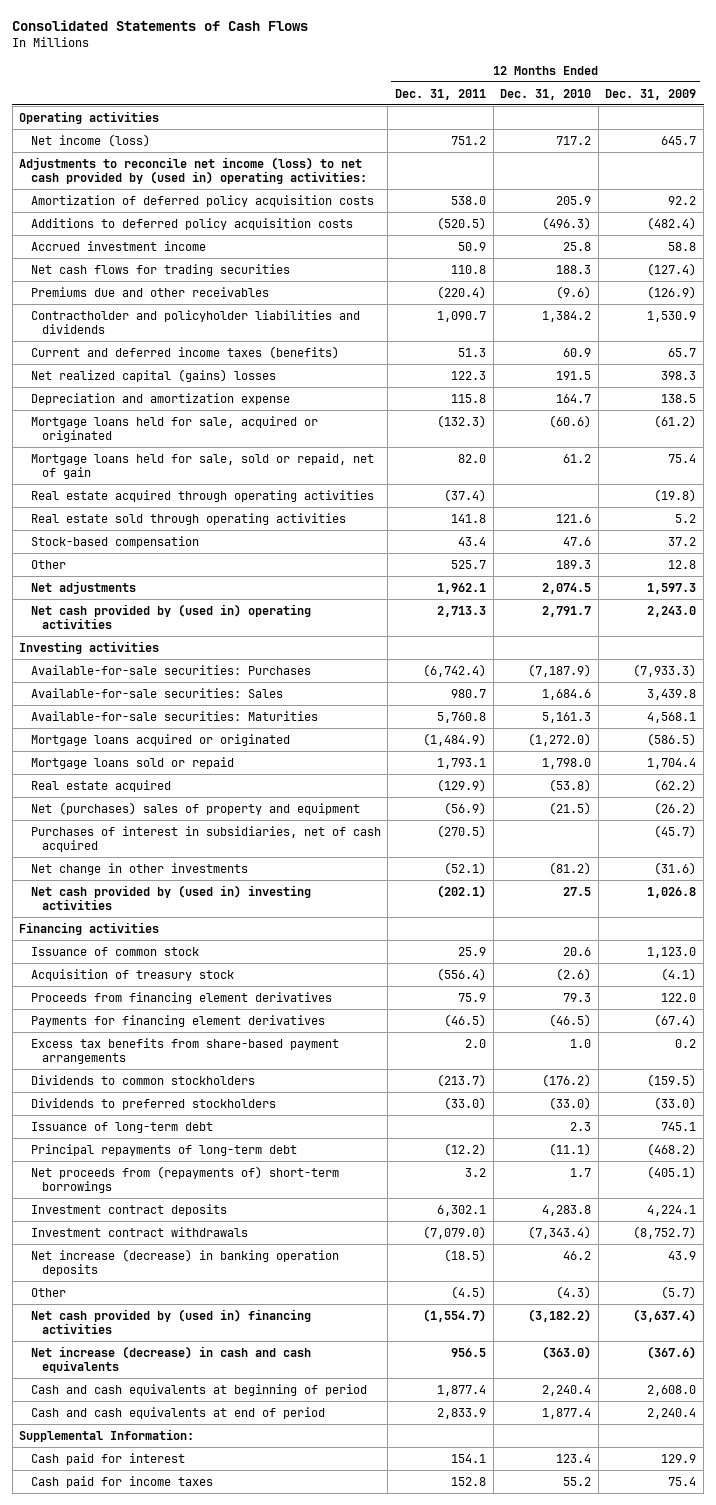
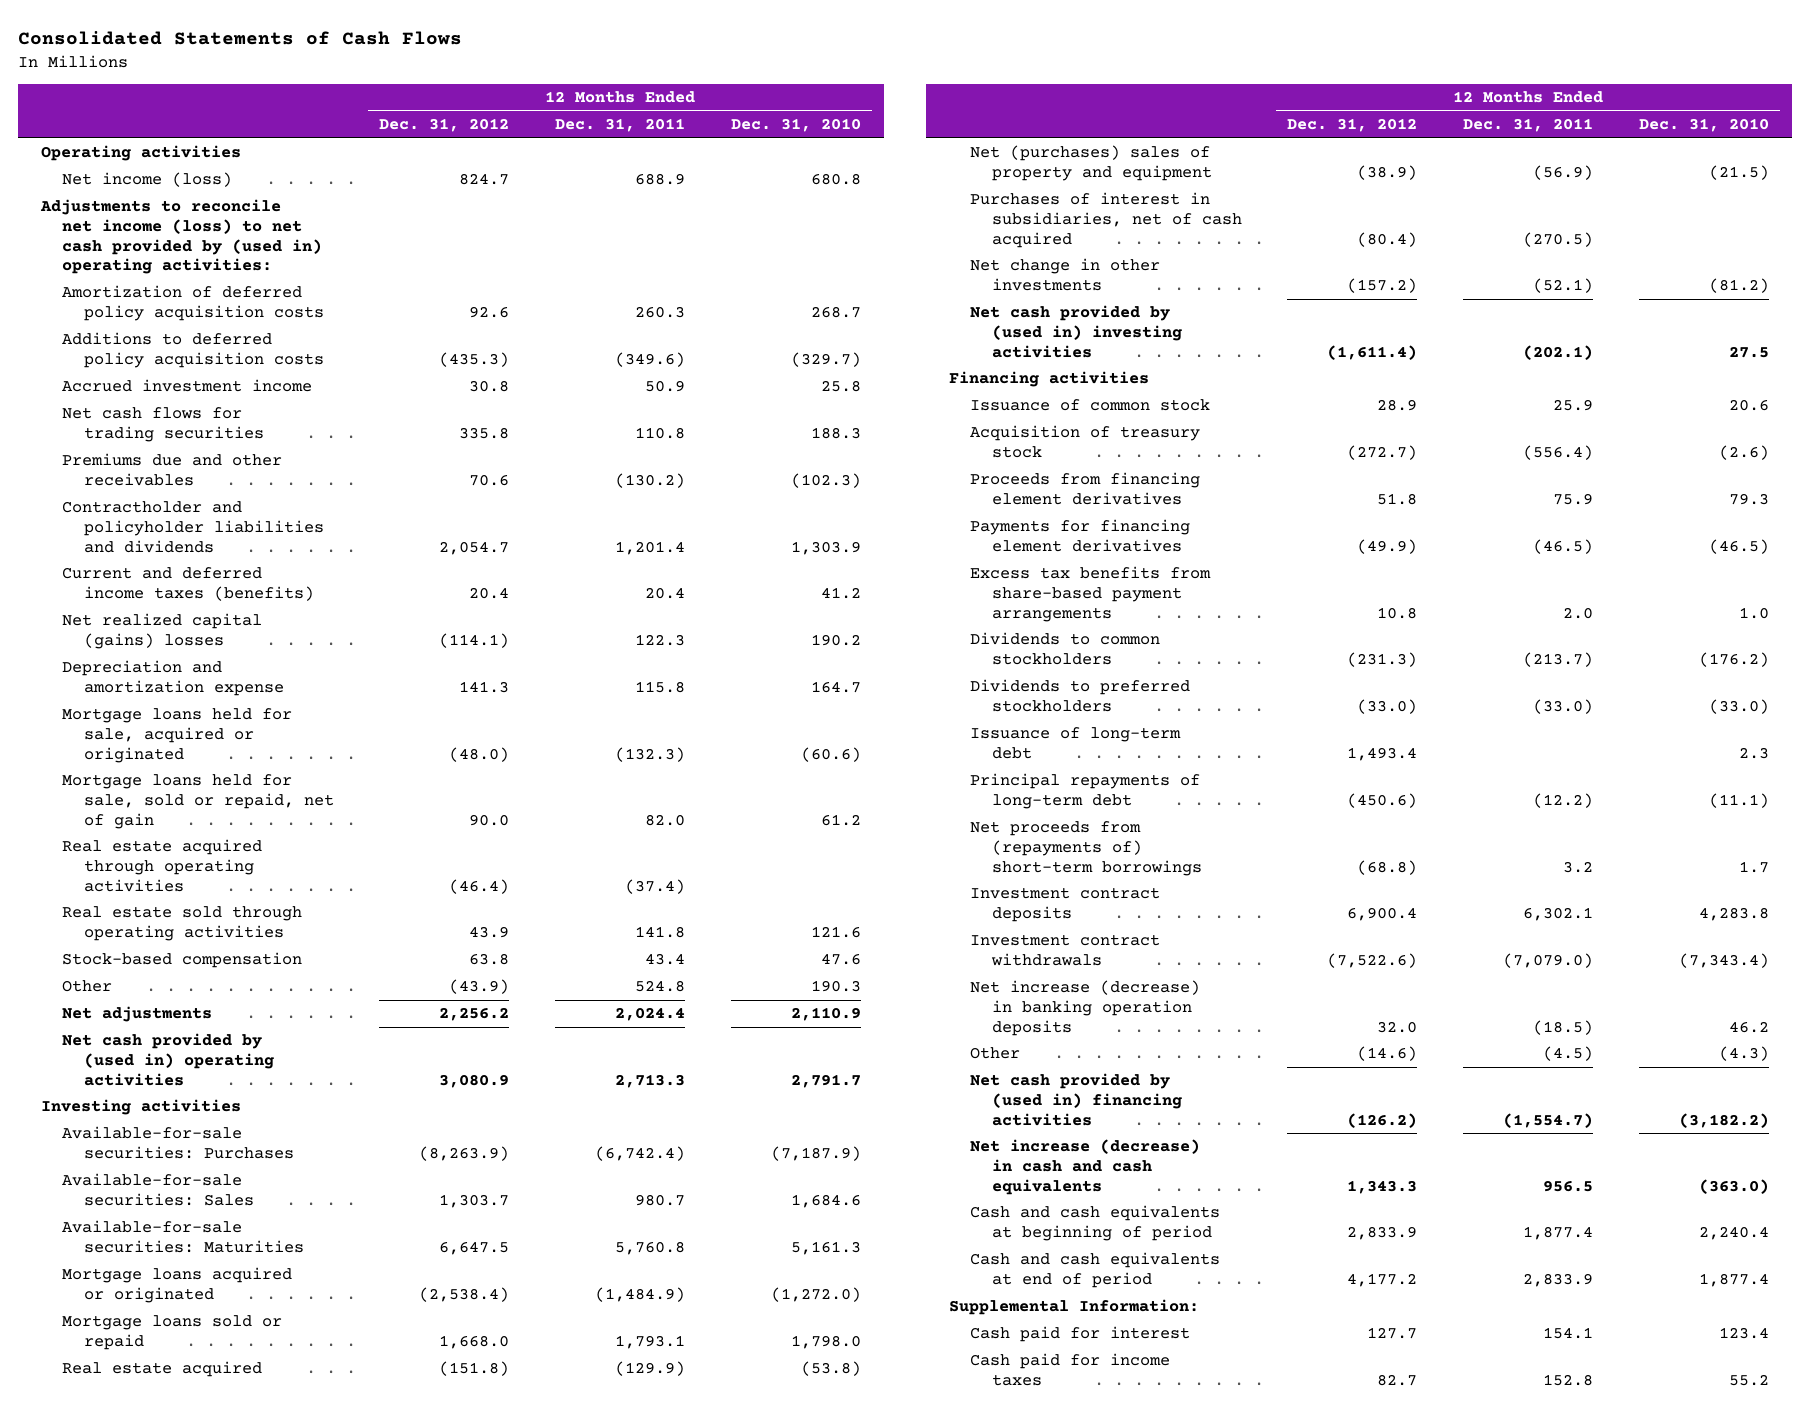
[605,88,697,100] Dec. 31, 2009 -> none
none -> [379,118,510,133] Dec. 31, 2012
[450,135,486,145] 751.2 -> [635,173,686,186] 688.9
[556,135,592,145] 717.2 -> [810,173,861,186] 680.8
[450,195,486,205] 538.0 -> [635,306,686,319] 260.3
[556,195,592,205] 205.9 -> [810,306,861,319] 268.7
[436,216,486,230] (520.5) -> [615,352,686,368] (349.6)
[542,216,592,230] (496.3) -> [790,352,861,368] (329.7)
[436,285,486,299] (220.4) -> [615,473,686,489] (130.2)
[556,285,592,299] (9.6) -> [790,473,861,489] (102.3)
[436,310,486,322] 1,090.7 -> [615,540,686,555] 1,201.4
[542,310,592,322] 1,384.2 -> [790,540,861,555] 1,303.9
[457,347,486,357] 51.3 -> [645,587,686,600] 20.4
[563,347,592,357] 60.9 -> [820,587,861,600] 41.2
[556,370,592,380] 191.5 -> [810,634,861,647] 190.2
[450,559,486,569] 525.7 -> [635,980,686,993] 524.8
[556,559,592,569] 189.3 -> [810,980,861,993] 190.3
[436,582,486,594] 1,962.1 -> [615,1007,686,1022] 2,024.4
[542,582,592,594] 2,074.5 -> [790,1007,861,1022] 2,110.9

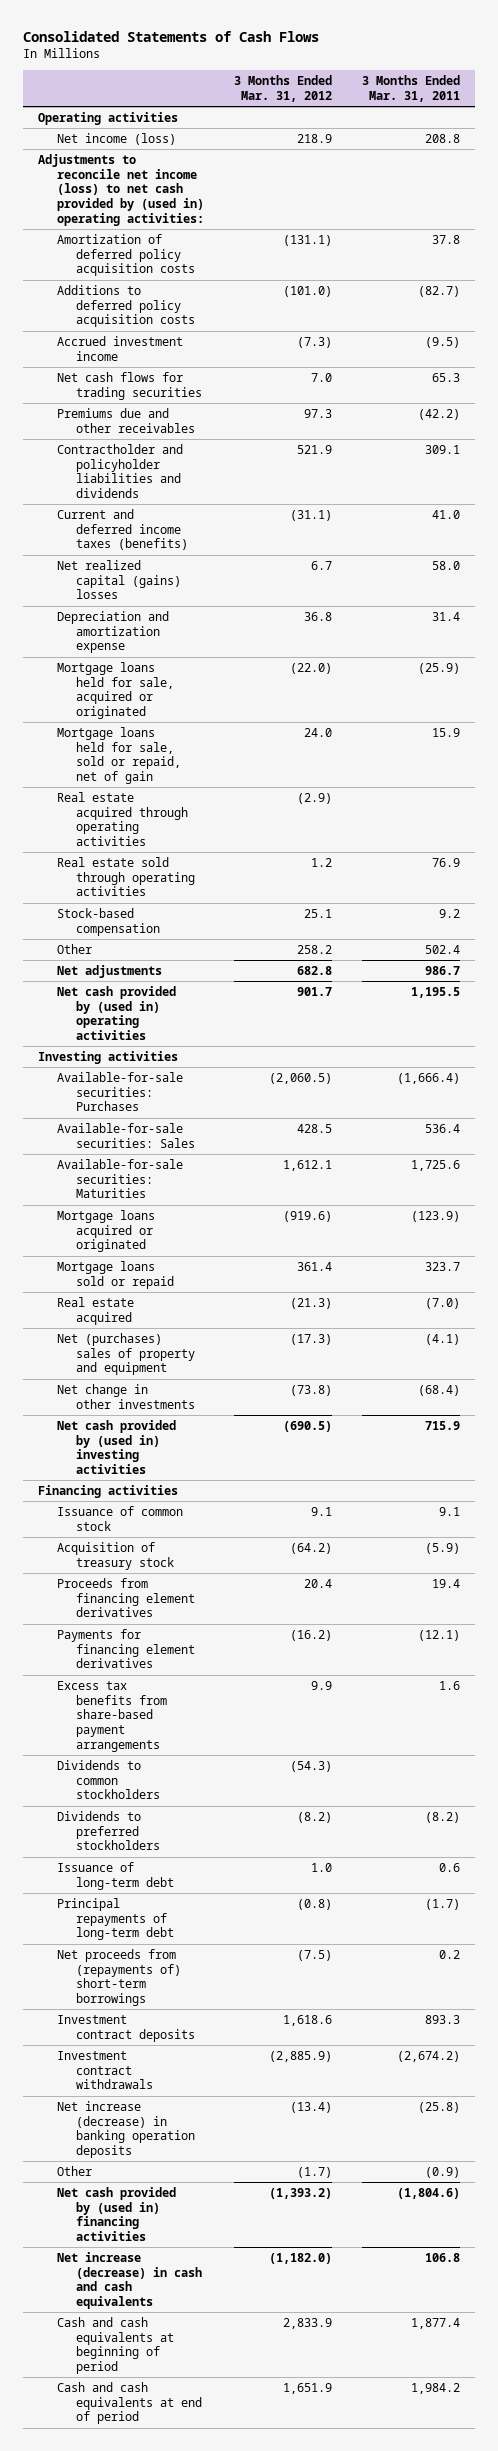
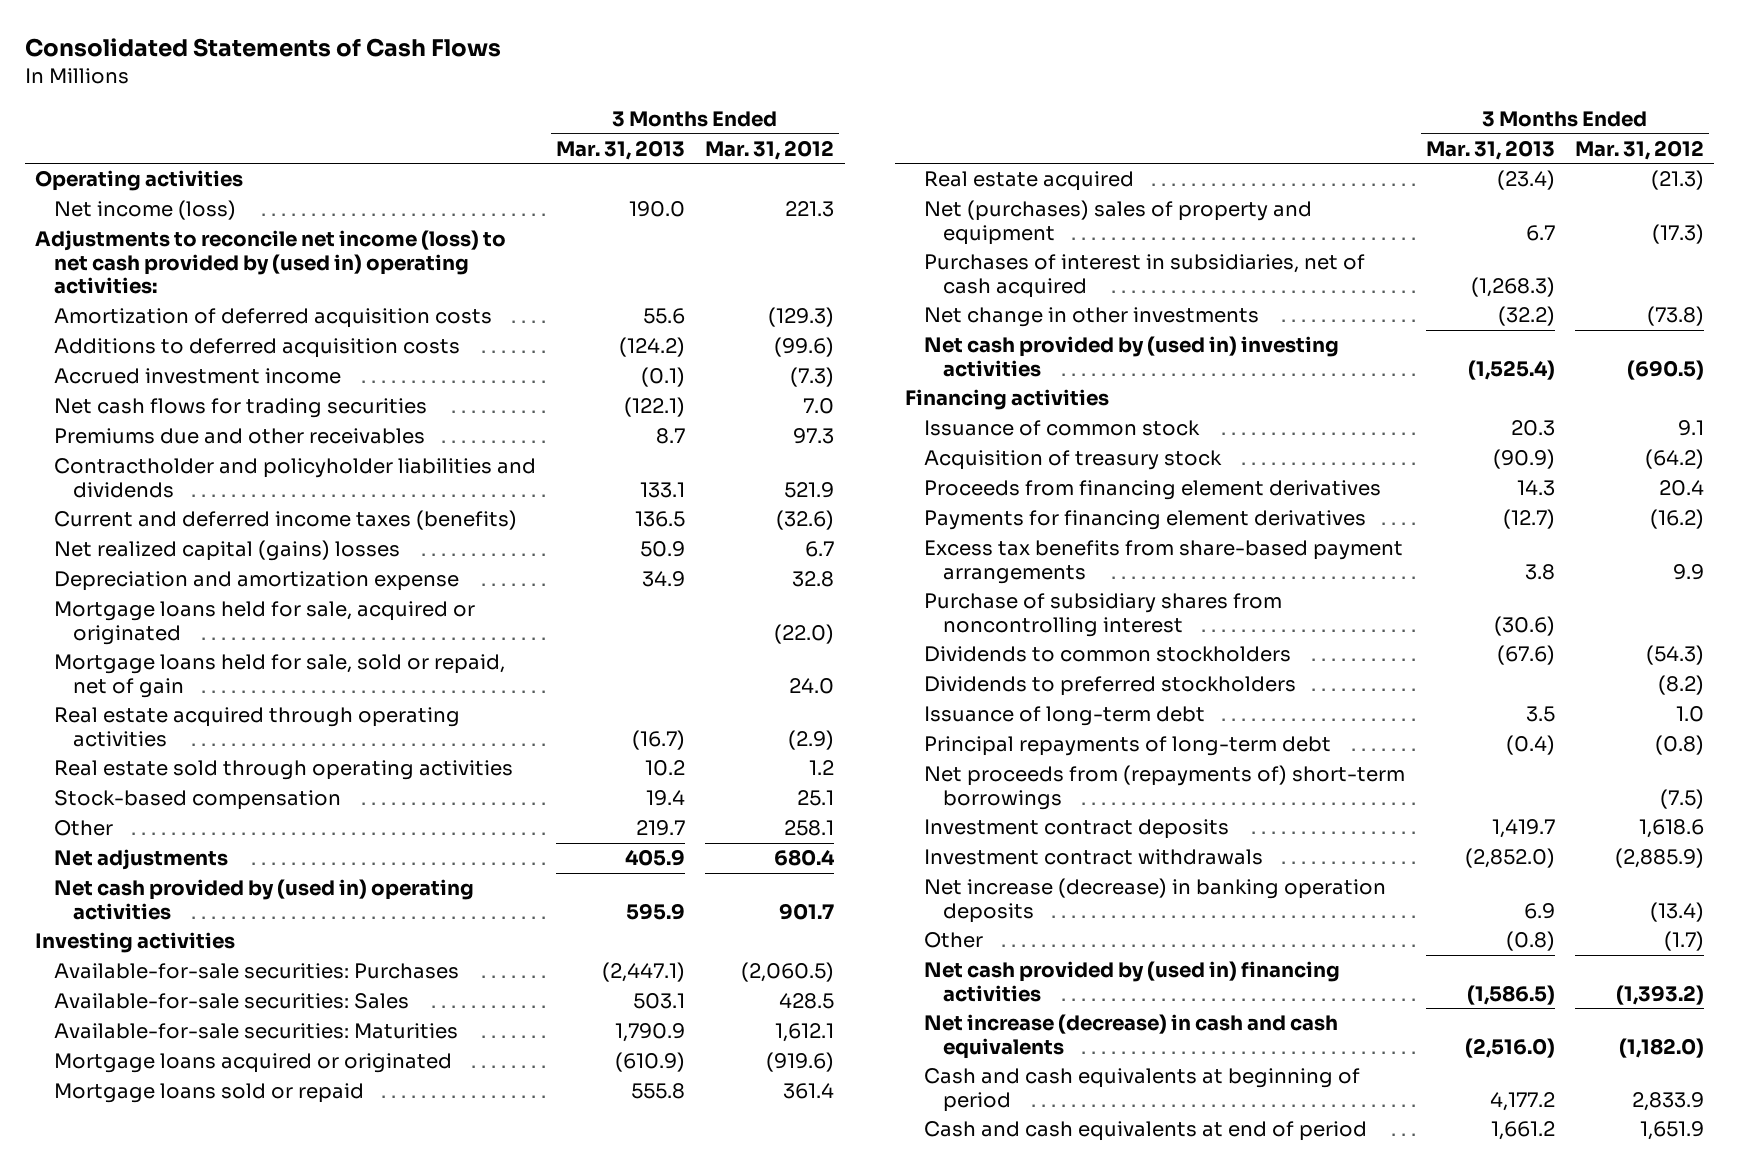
[362,75,461,103] 3 Months Ended Mar. 31, 2011 -> none
none -> [556,139,686,160] Mar. 31, 2013
[297,133,333,143] 218.9 -> [785,201,835,218] 221.3
[56,233,195,277] Amortization of deferred policy acquisition costs -> [54,308,493,329] Amortization of deferred acquisition costs
[283,234,333,246] (131.1) -> [768,307,835,328] (129.3)
[56,284,195,328] Additions to deferred policy acquisition costs -> [54,338,461,359] Additions to deferred acquisition costs
[283,285,333,297] (101.0) -> [774,337,835,358] (99.6)
[290,509,333,521] (31.1) -> [776,510,835,531] (32.6)
[304,611,333,621] 36.8 -> [792,571,835,588] 32.8
[297,944,333,954] 258.2 -> [784,820,835,837] 258.1
[297,965,333,975] 682.8 -> [774,849,836,867] 680.4
none -> [923,254,1365,298] Purchases of interest in subsidiaries, net of cash acquired
none -> [923,593,1282,637] Purchase of subsidiary shares from noncontrolling interest

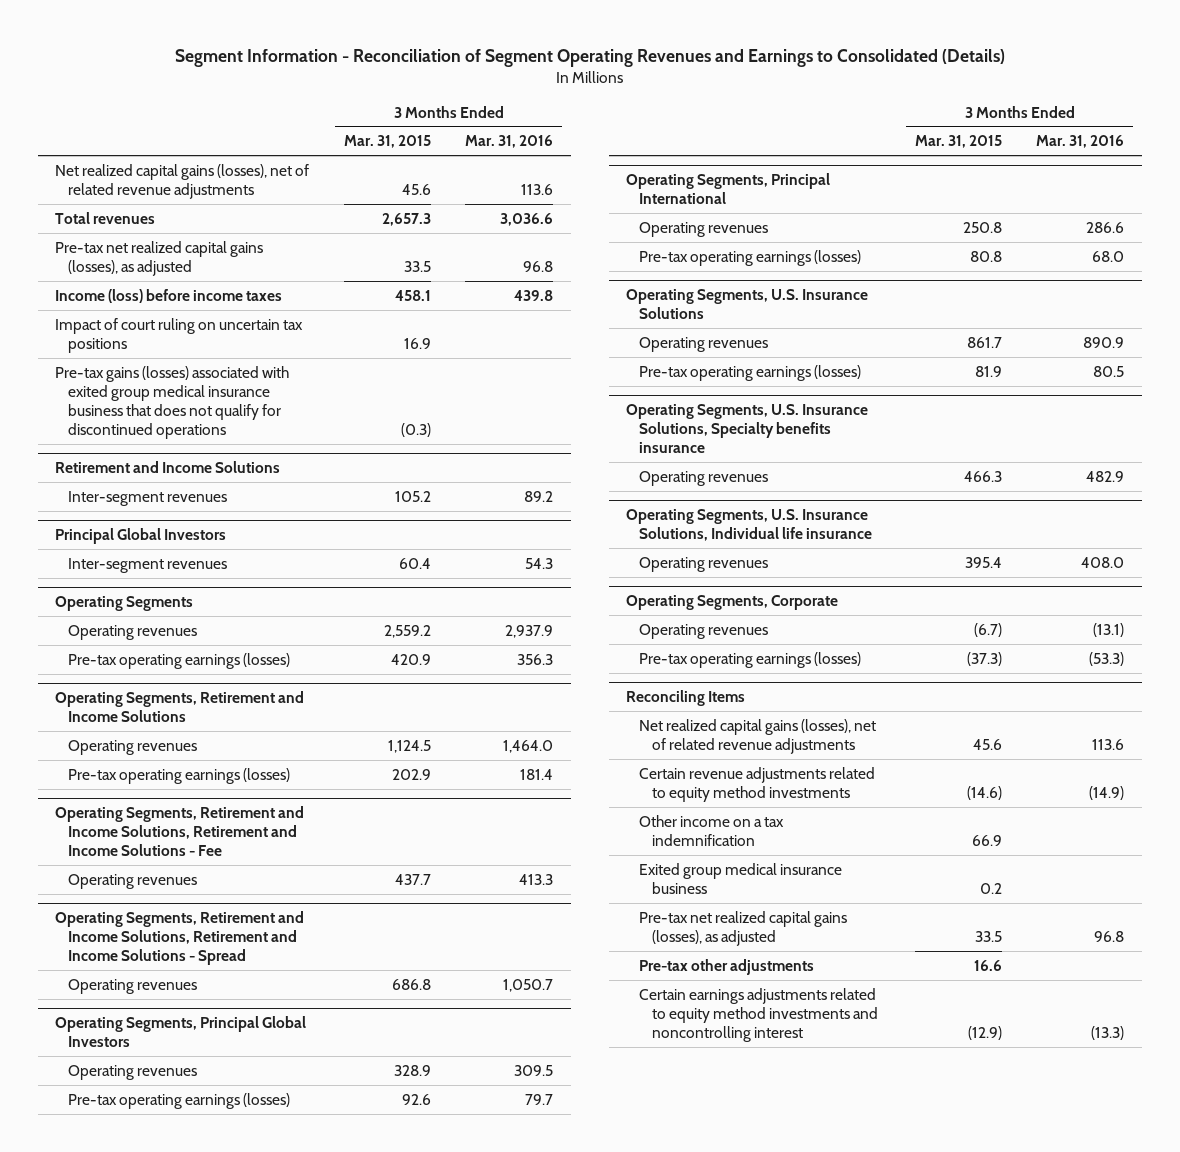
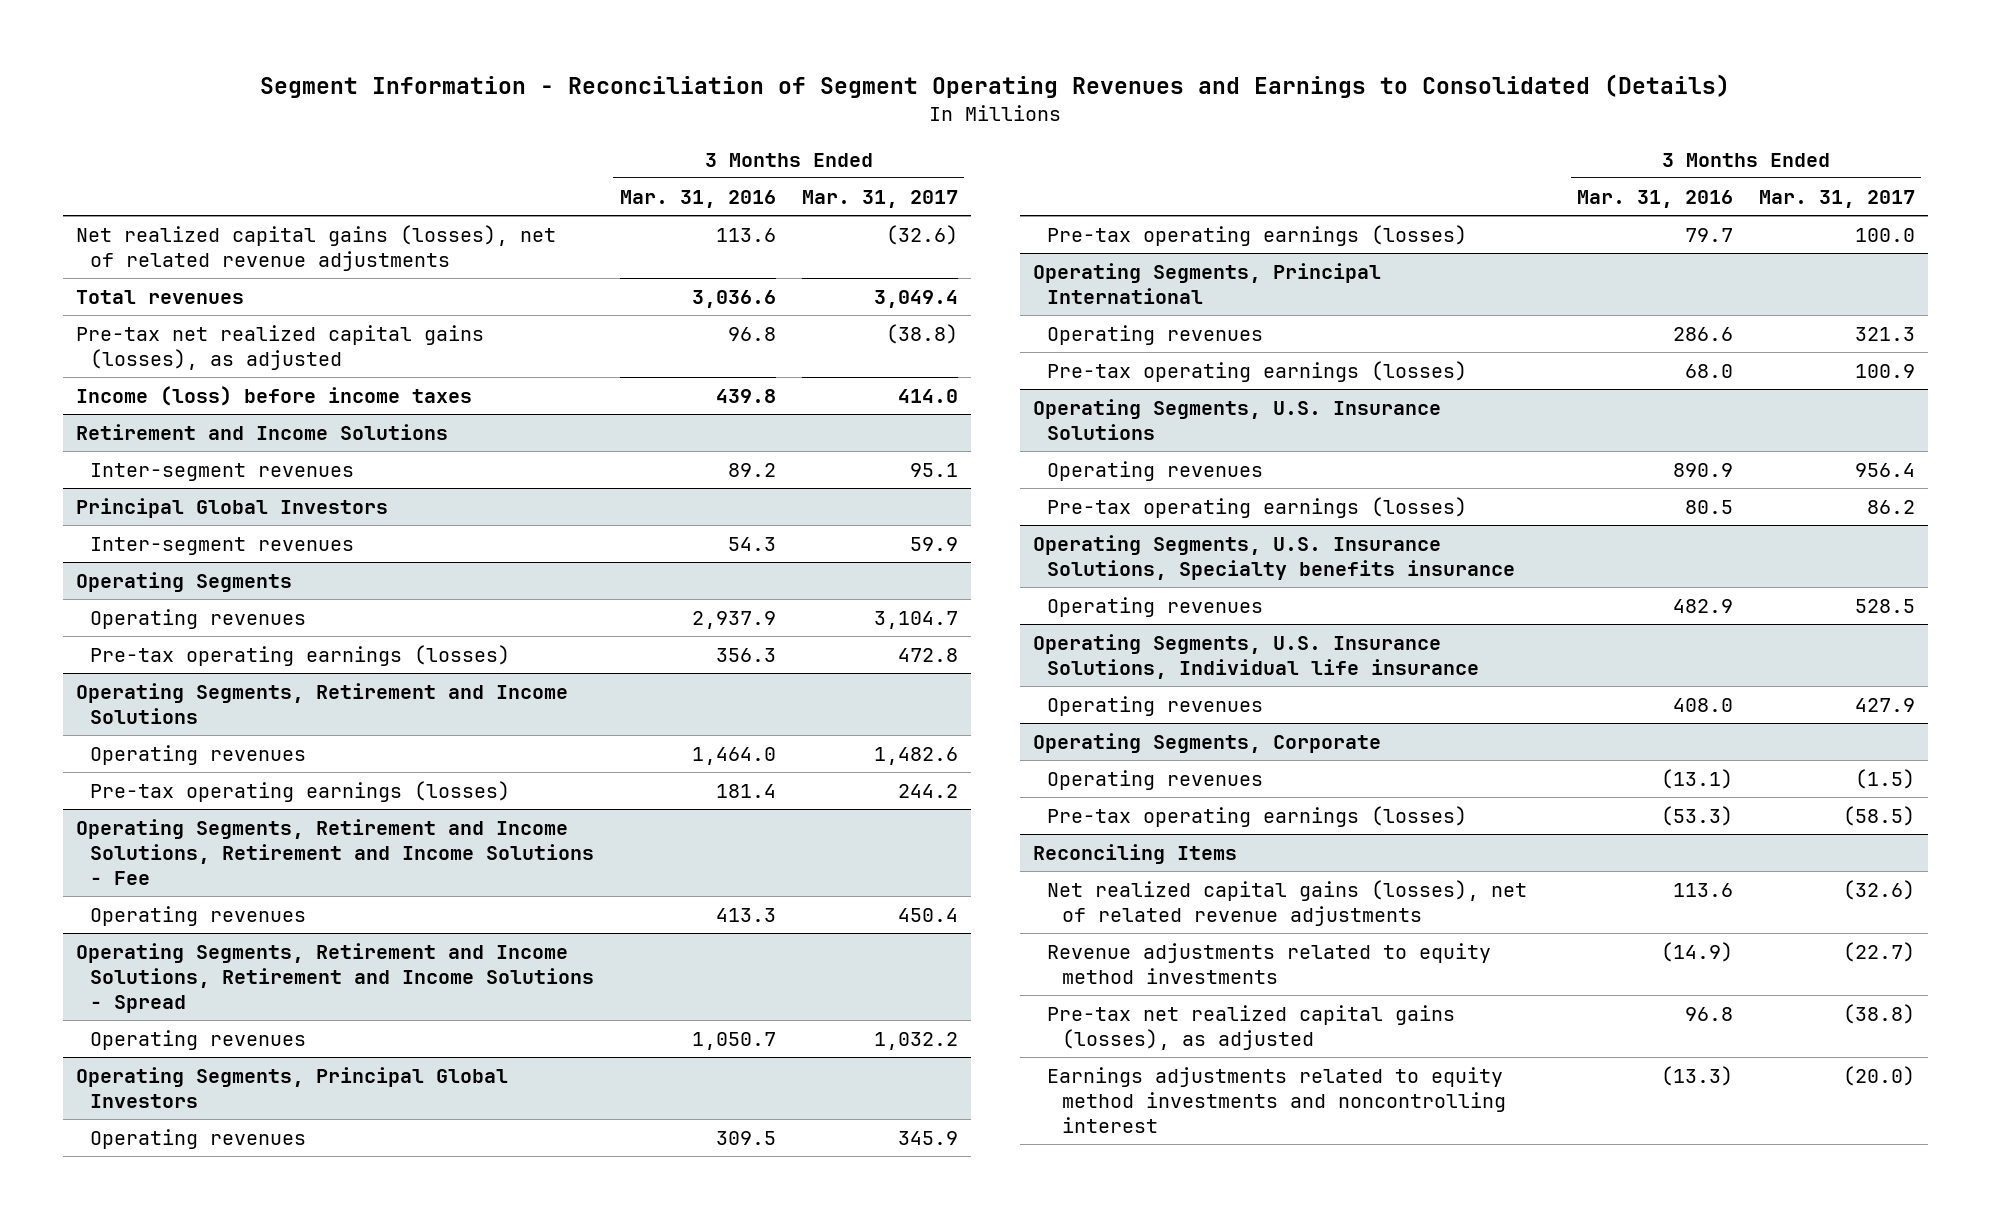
[343,135,431,149] Mar. 31, 2015 -> none
none -> [801,189,958,208] Mar. 31, 2017
[55,317,304,353] Impact of court ruling on uncertain tax positions -> none
[55,365,290,439] Pre-tax gains (losses) associated with exited group medical insurance business that does not qualify for discontinued operations -> none
[639,814,785,846] Other income on a tax indemnification -> none
[639,862,843,894] Exited group medical insurance business -> none
[639,766,876,802] Certain revenue adjustments related to equity method investments -> [1047,942,1492,984] Revenue adjustments related to equity method investments
[639,958,815,975] Pre-tax other adjustments -> none
[639,987,879,1042] Certain earnings adjustments related to equity method investments and noncontrolling interest -> [1047,1066,1506,1133] Earnings adjustments related to equity method investments and noncontrolling interest

